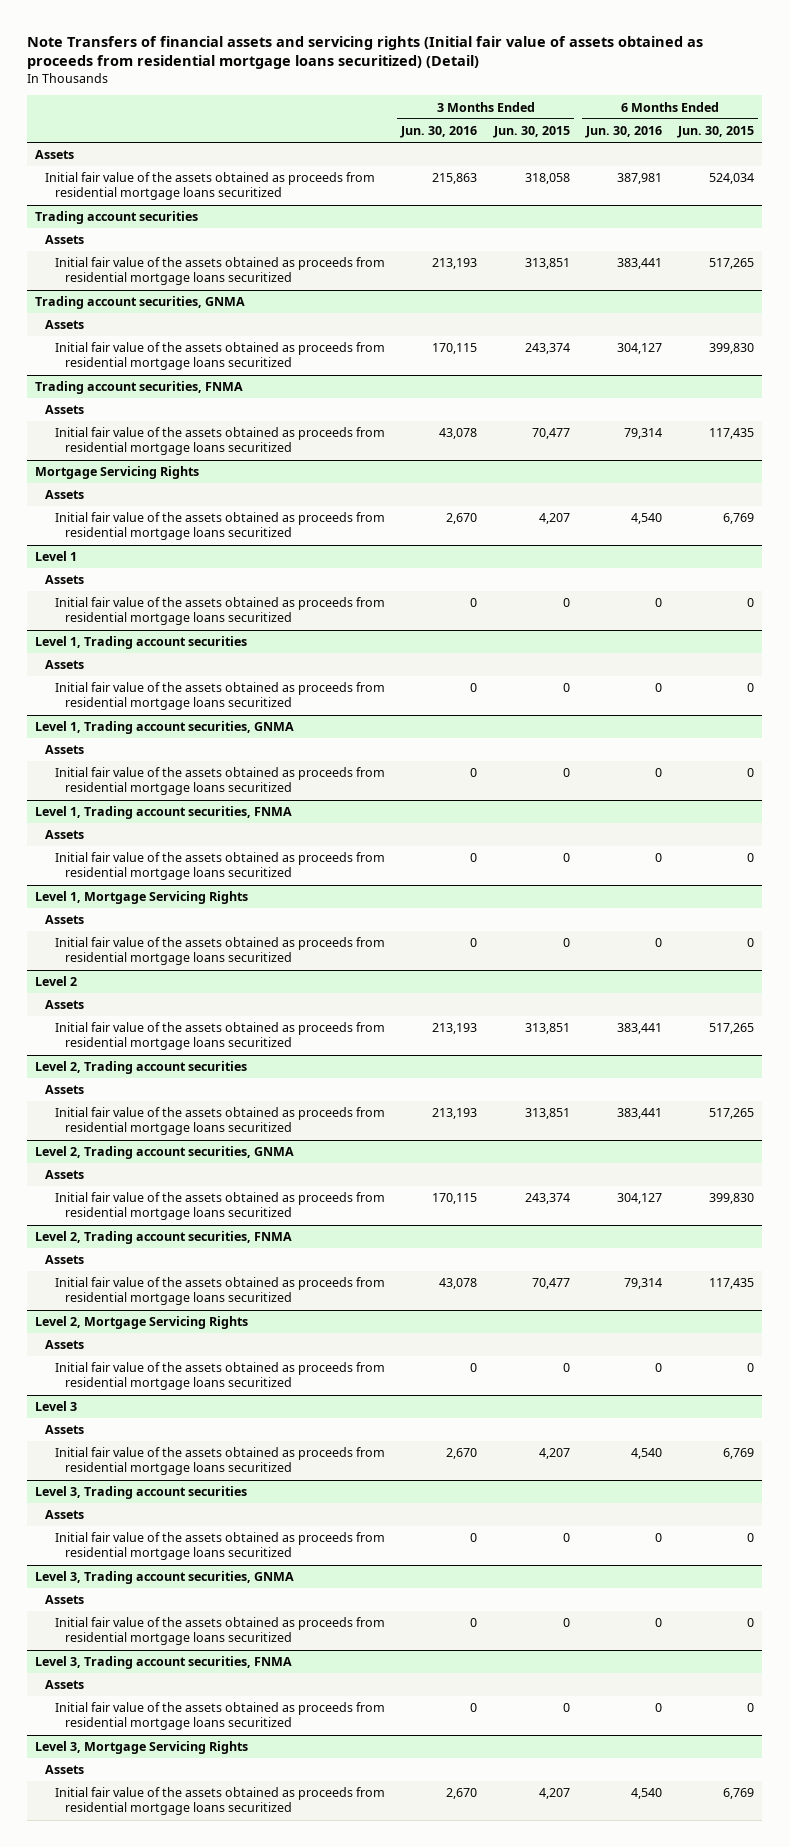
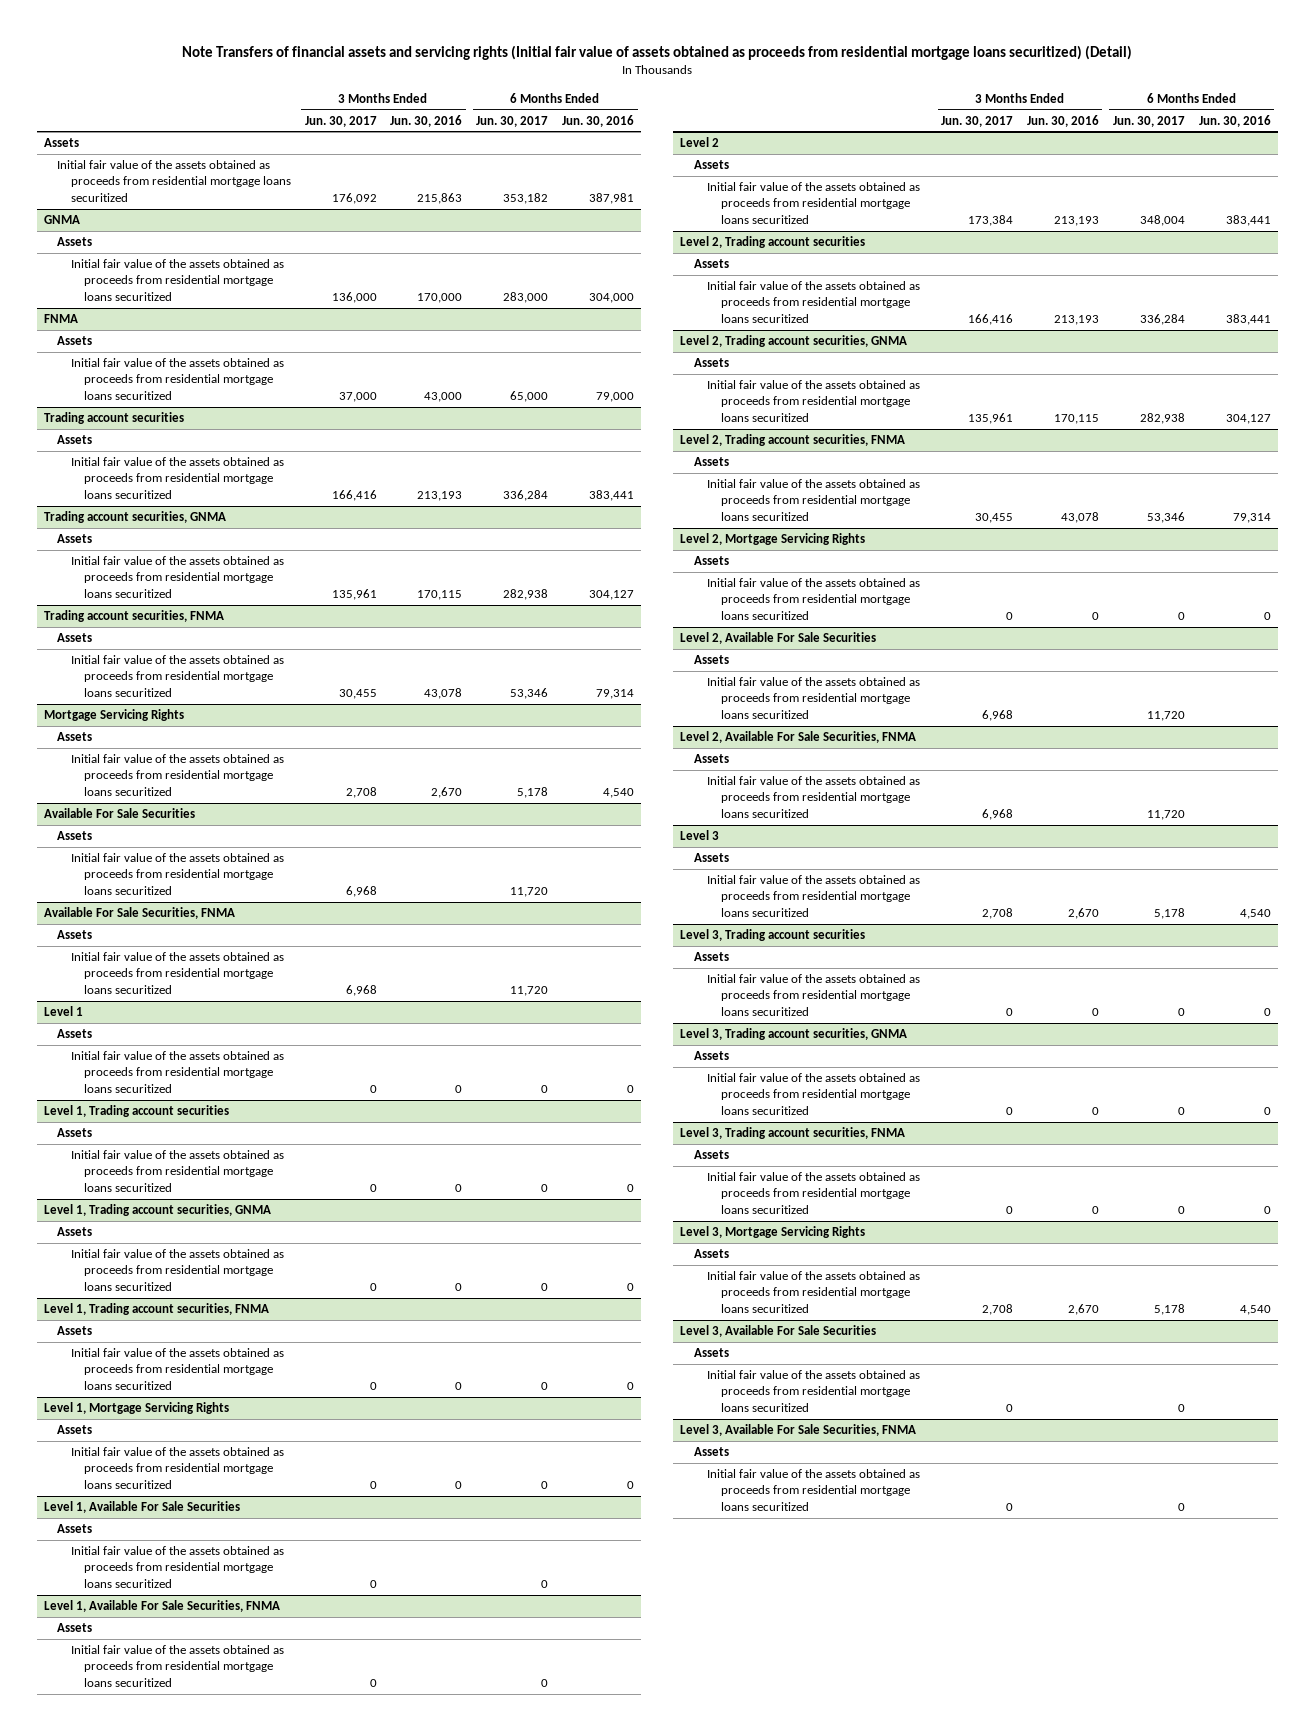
[492,125,570,138] Jun. 30, 2015 -> none
[677,125,755,138] Jun. 30, 2015 -> none
none -> [304,115,377,127] Jun. 30, 2017
none -> [476,115,549,127] Jun. 30, 2017
none -> [43,215,80,225] GNMA
none -> [57,237,93,247] Assets
none -> [70,259,284,301] Initial fair value of the assets obtained as proceeds from residential mortgage loans securitized
none -> [43,314,78,324] FNMA
none -> [57,336,93,346] Assets
none -> [70,358,284,400] Initial fair value of the assets obtained as proceeds from residential mortgage loans securitized
none -> [43,808,195,819] Available For Sale Securities
none -> [57,831,93,841] Assets
none -> [70,853,284,895] Initial fair value of the assets obtained as proceeds from residential mortgage loans securitized
none -> [43,907,235,920] Available For Sale Securities, FNMA
none -> [57,930,93,940] Assets
none -> [70,952,284,994] Initial fair value of the assets obtained as proceeds from residential mortgage loans securitized
none -> [43,1501,240,1514] Level 1, Available For Sale Securities
none -> [57,1524,93,1534] Assets
none -> [70,1546,284,1588] Initial fair value of the assets obtained as proceeds from residential mortgage loans securitized
none -> [43,1600,280,1613] Level 1, Available For Sale Securities, FNMA
none -> [57,1623,93,1633] Assets
none -> [70,1645,284,1687] Initial fair value of the assets obtained as proceeds from residential mortgage loans securitized
none -> [680,632,877,645] Level 2, Available For Sale Securities
none -> [693,655,729,665] Assets
none -> [707,677,921,719] Initial fair value of the assets obtained as proceeds from residential mortgage loans securitized
none -> [680,731,917,744] Level 2, Available For Sale Securities, FNMA
none -> [693,754,729,764] Assets
none -> [707,776,921,818] Initial fair value of the assets obtained as proceeds from residential mortgage loans securitized
none -> [680,1325,877,1338] Level 3, Available For Sale Securities
none -> [693,1348,729,1358] Assets
none -> [707,1370,921,1412] Initial fair value of the assets obtained as proceeds from residential mortgage loans securitized
none -> [680,1424,917,1437] Level 3, Available For Sale Securities, FNMA
none -> [693,1447,729,1457] Assets
none -> [707,1469,921,1511] Initial fair value of the assets obtained as proceeds from residential mortgage loans securitized

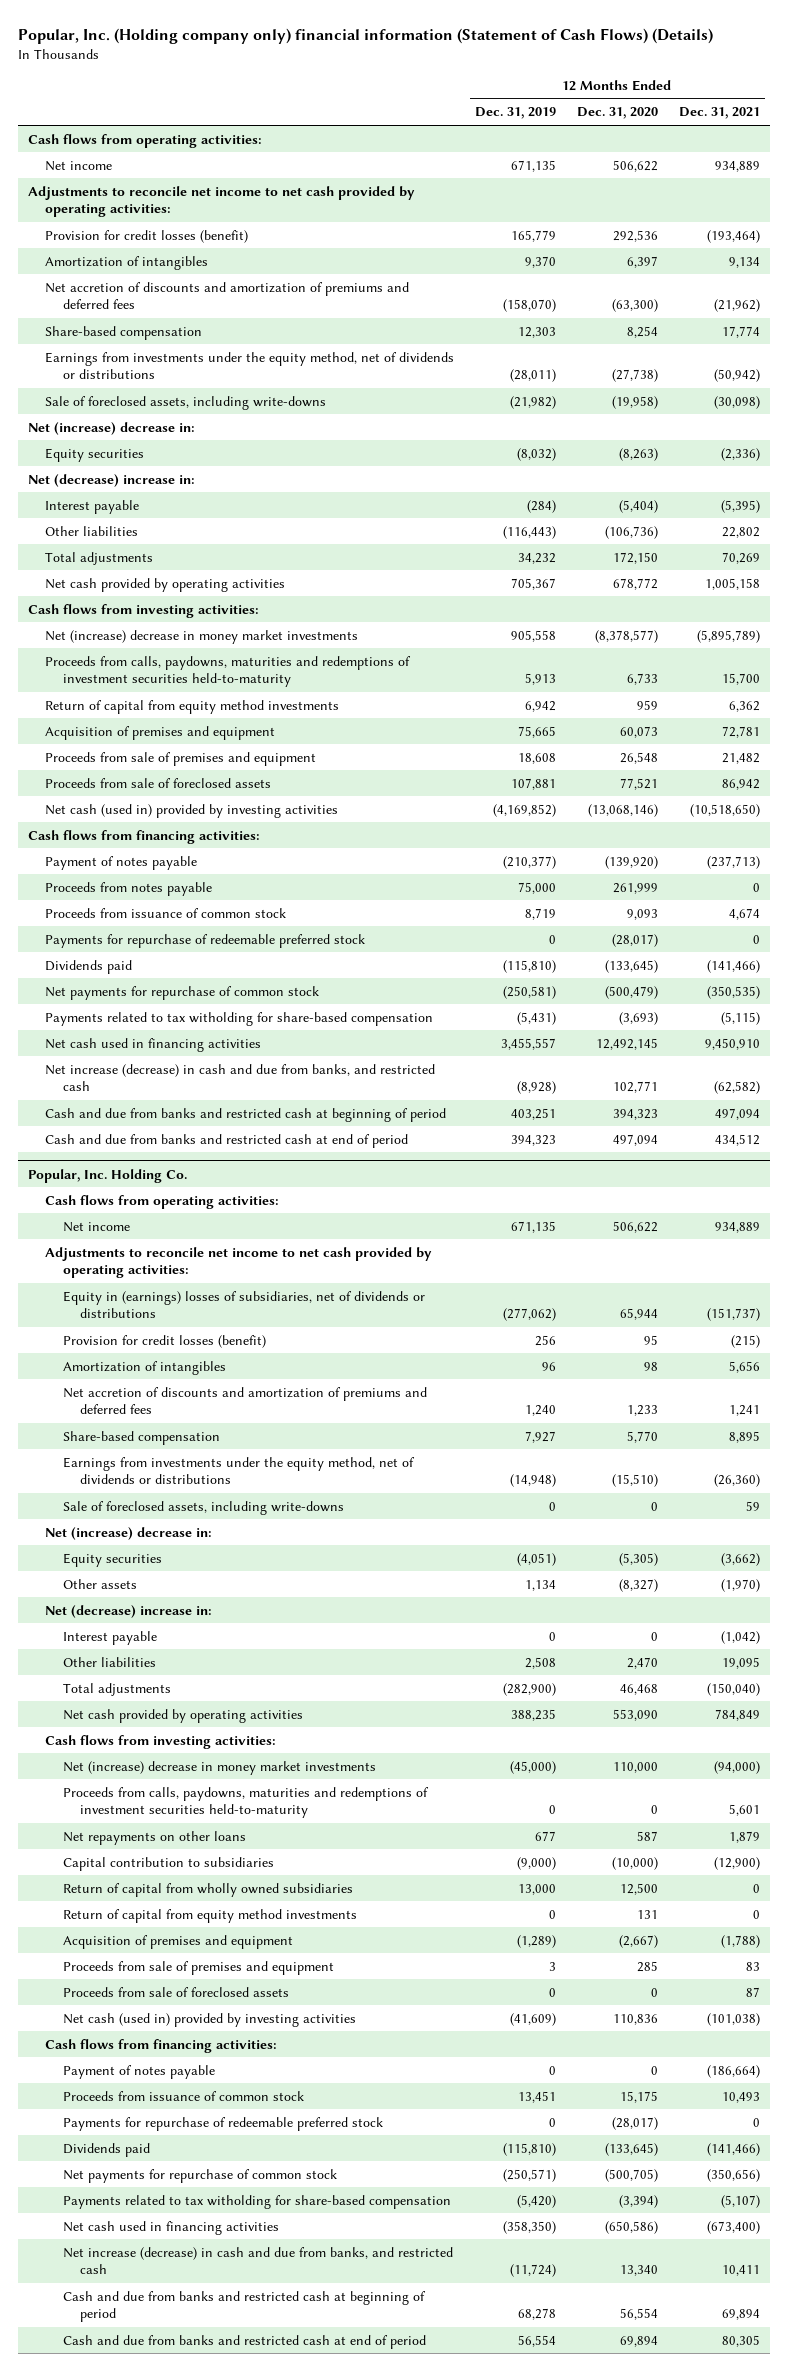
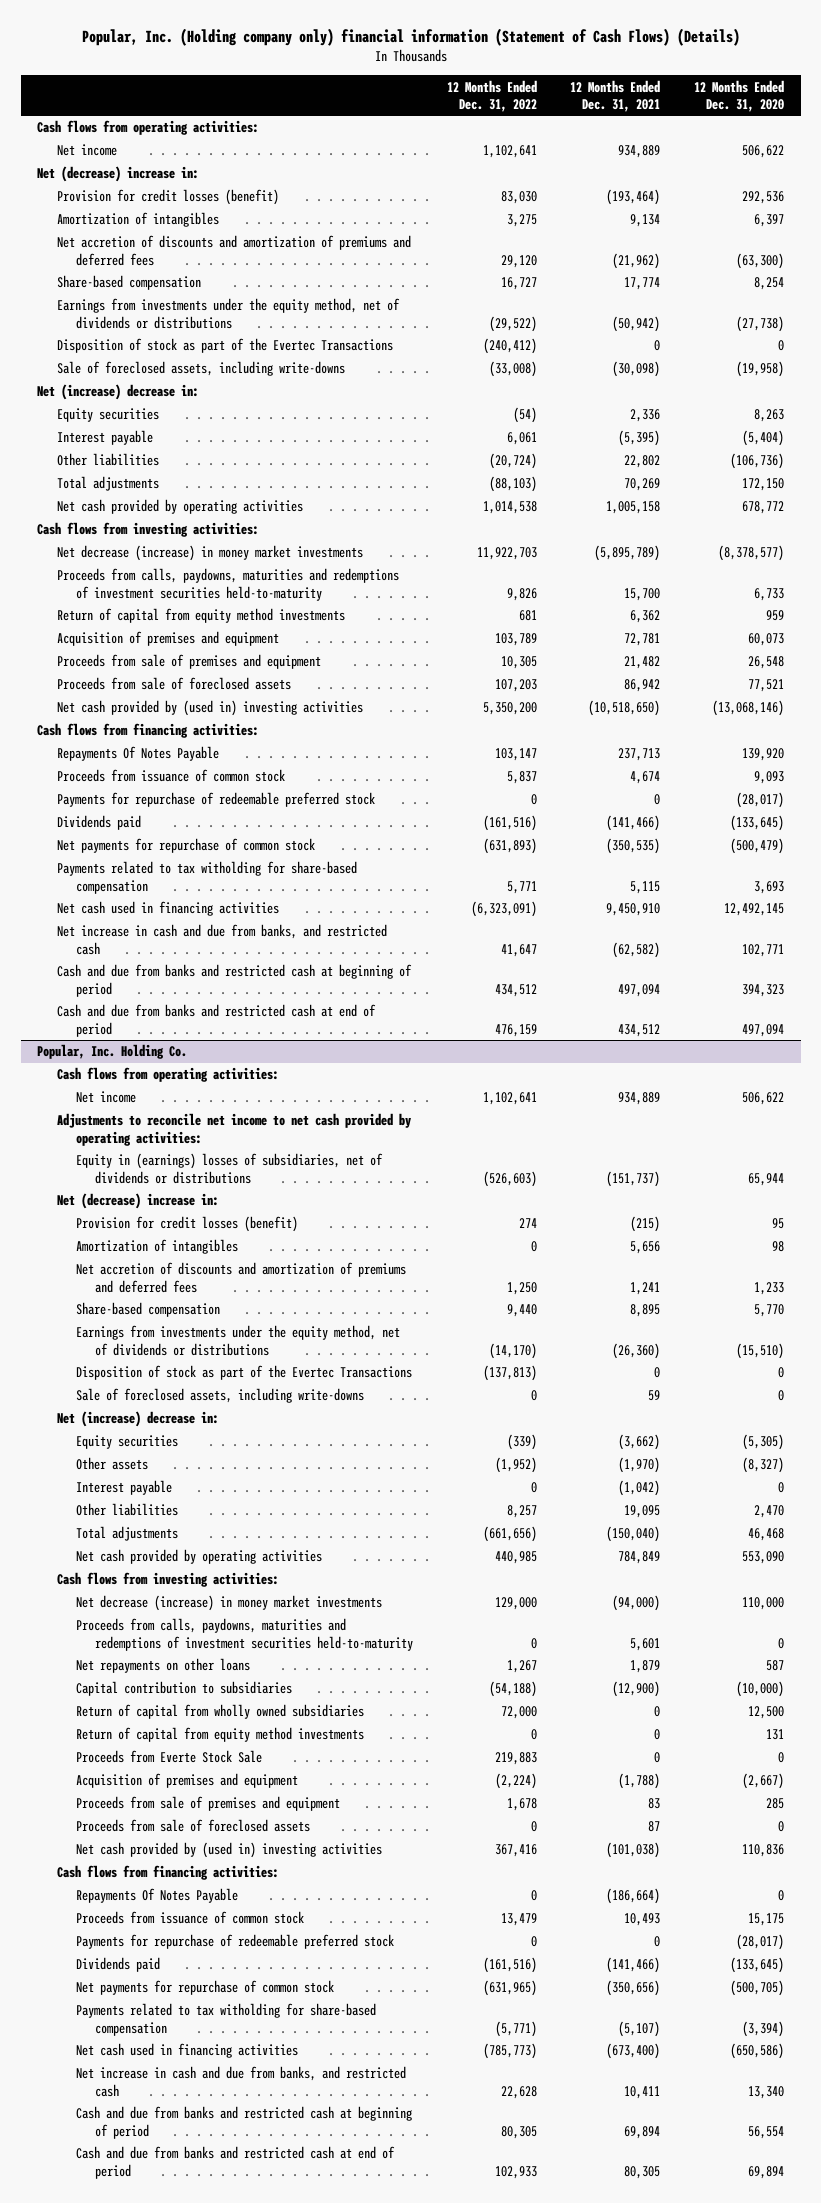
[475,107,557,120] Dec. 31, 2019 -> none
none -> [446,79,537,113] 12 Months Ended Dec. 31, 2022
[28,185,416,218] Adjustments to reconcile net income to net cash provided by operating activities: -> none
[28,473,196,487] Net (decrease) increase in: -> [37,166,200,183] Net (decrease) increase in:
none -> [56,338,393,354] Disposition of stock as part of the Evertec Transactions
[618,447,658,461] (8,263) -> [753,409,784,423] 8,263
[720,447,760,461] (2,336) -> [630,409,661,423] 2,336
[45,629,359,644] Net (increase) decrease in money market investments -> [56,545,363,562] Net decrease (increase) in money market investments
[45,803,339,818] Net cash (used in) provided by investing activities -> [56,700,363,717] Net cash provided by (used in) investing activities
[45,881,213,896] Proceeds from notes payable -> none
[45,855,198,870] Payment of notes payable -> [56,746,219,762] Repayments Of Notes Payable
[604,855,658,869] (139,920) -> [741,748,784,762] 139,920
[706,855,760,869] (237,713) -> [618,748,661,762] 237,713
[618,1011,658,1025] (3,693) -> [753,880,784,894] 3,693
[720,1011,760,1025] (5,115) -> [630,880,661,894] 5,115
[45,1063,436,1092] Net increase (decrease) in cash and due from banks, and restricted cash -> [56,924,387,955] Net increase in cash and due from banks, and restricted cash
[45,1604,213,1618] Net (decrease) increase in: -> [56,1193,219,1210] Net (decrease) increase in:
none -> [75,1365,412,1381] Disposition of stock as part of the Evertec Transactions
[62,1760,376,1775] Net (increase) decrease in money market investments -> [75,1595,382,1612] Net decrease (increase) in money market investments
none -> [75,1750,262,1764] Proceeds from Everte Stock Sale
[62,2012,356,2027] Net cash (used in) provided by investing activities -> [75,1842,382,1859] Net cash provided by (used in) investing activities
[62,2064,215,2079] Payment of notes payable -> [75,1888,238,1904] Repayments Of Notes Payable
[62,2246,453,2275] Net increase (decrease) in cash and due from banks, and restricted cash -> [75,2066,406,2097] Net increase in cash and due from banks, and restricted cash

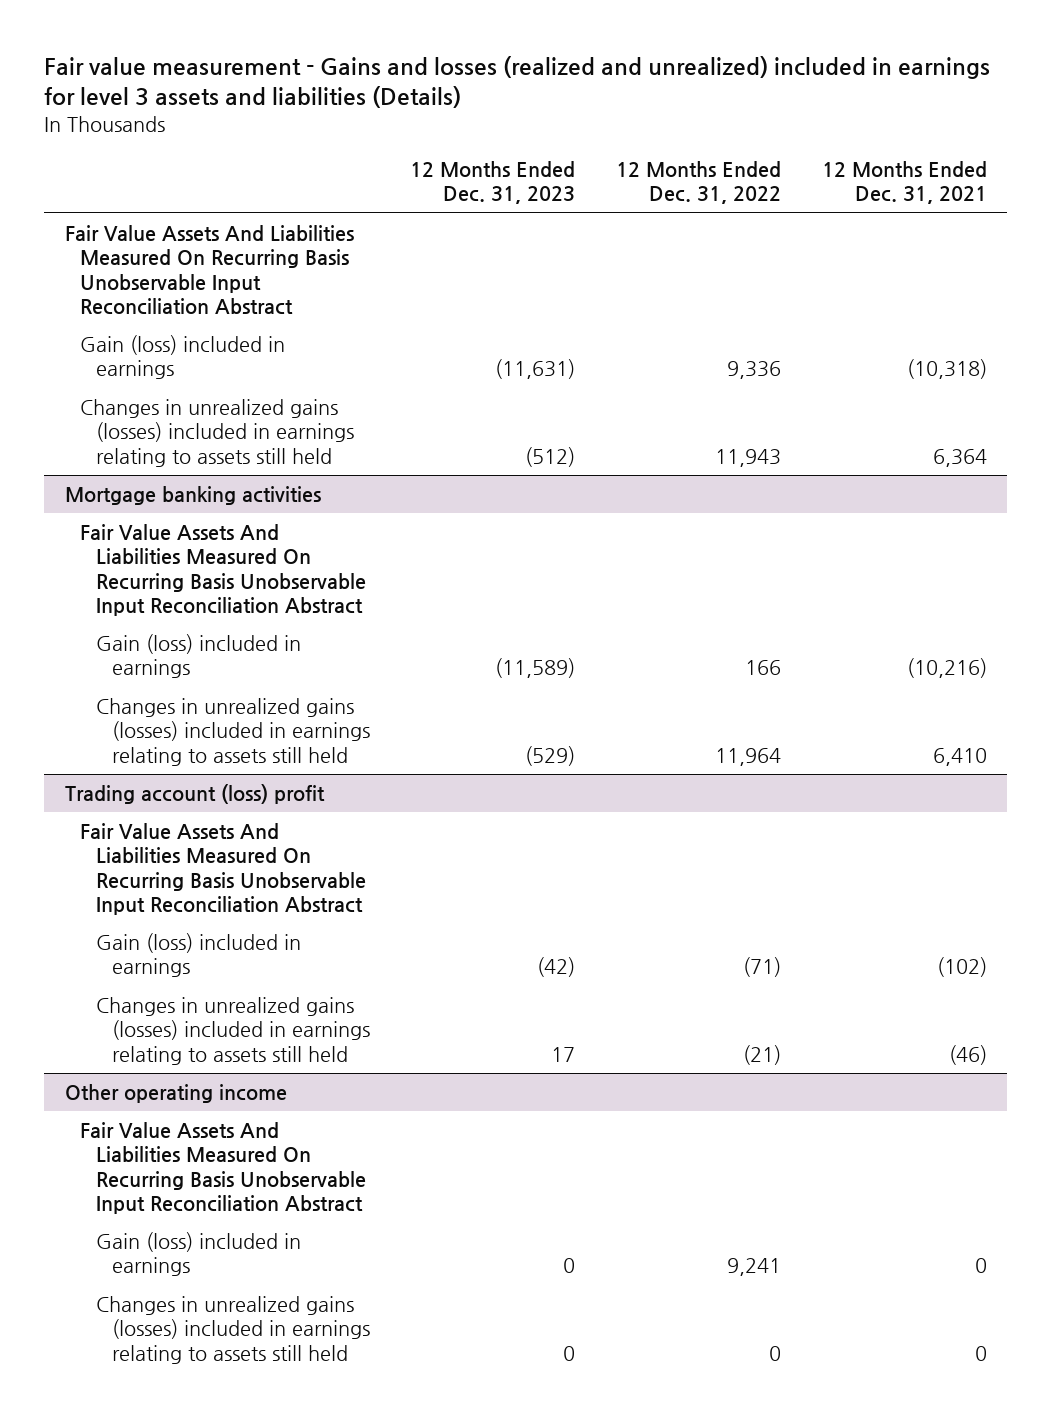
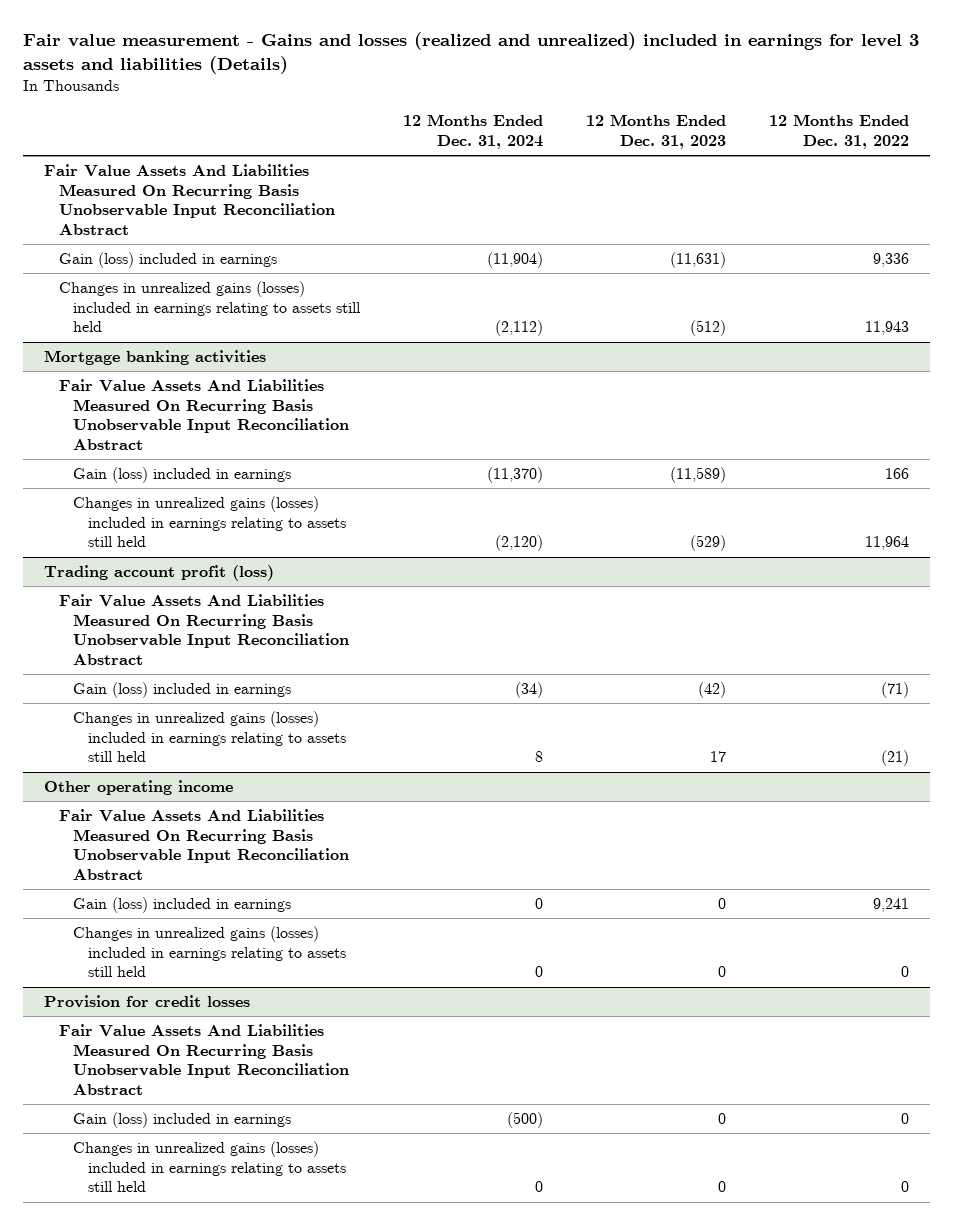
[821,160,987,205] 12 Months Ended Dec. 31, 2021 -> none
none -> [402,114,543,149] 12 Months Ended Dec. 31, 2024
[64,783,325,804] Trading account (loss) profit -> [43,564,274,581] Trading account profit (loss)
none -> [43,994,250,1008] Provision for credit losses
none -> [58,1023,350,1096] Fair Value Assets And Liabilities Measured On Recurring Basis Unobservable Input Reconciliation Abstract
none -> [73,1111,292,1128] Gain (loss) included in earnings
none -> [73,1140,346,1193] Changes in unrealized gains (losses) included in earnings relating to assets still held

